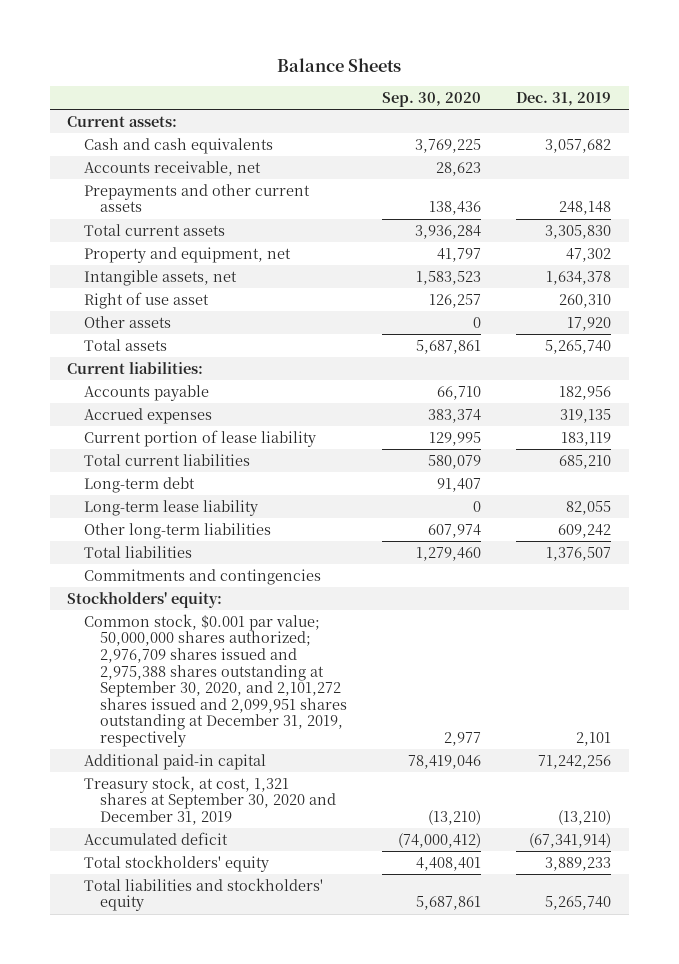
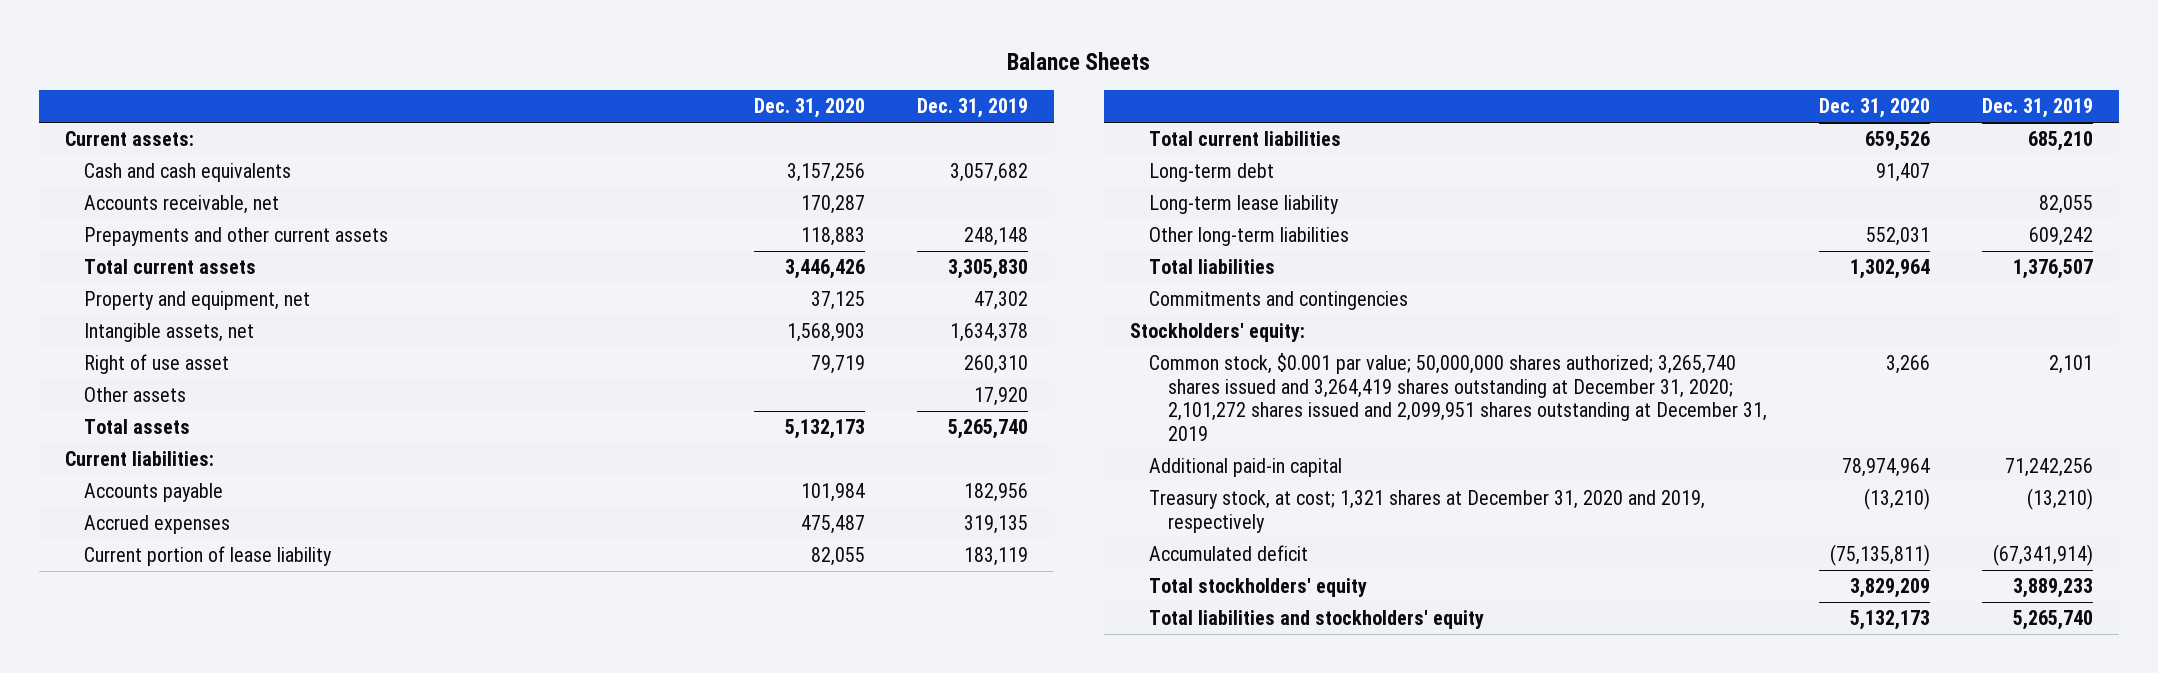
[382,92,482,108] Sep. 30, 2020 -> none
none -> [754,98,866,119] Dec. 31, 2020
[83,613,348,747] Common stock, $0.001 par value; 50,000,000 shares authorized; 2,976,709 shares issued and 2,975,388 shares outstanding at September 30, 2020, and 2,101,272 shares issued and 2,099,951 shares outstanding at December 31, 2019, respectively -> [1148,353,1767,441] Common stock, $0.001 par value; 50,000,000 shares authorized; 3,265,740 shares issued and 3,264,419 shares outstanding at December 31, 2020; 2,101,272 shares issued and 2,099,951 shares outstanding at December 31, 2019
[83,775,337,825] Treasury stock, at cost, 1,321 shares at September 30, 2020 and December 31, 2019 -> [1148,490,1705,533] Treasury stock, at cost; 1,321 shares at December 31, 2020 and 2019, respectively

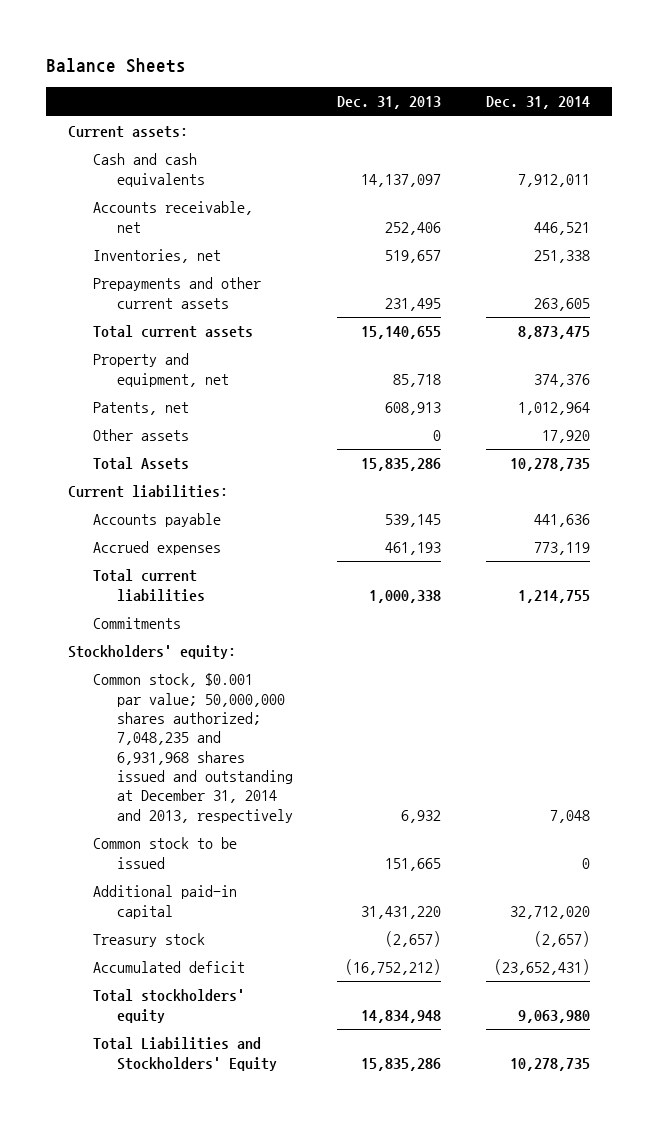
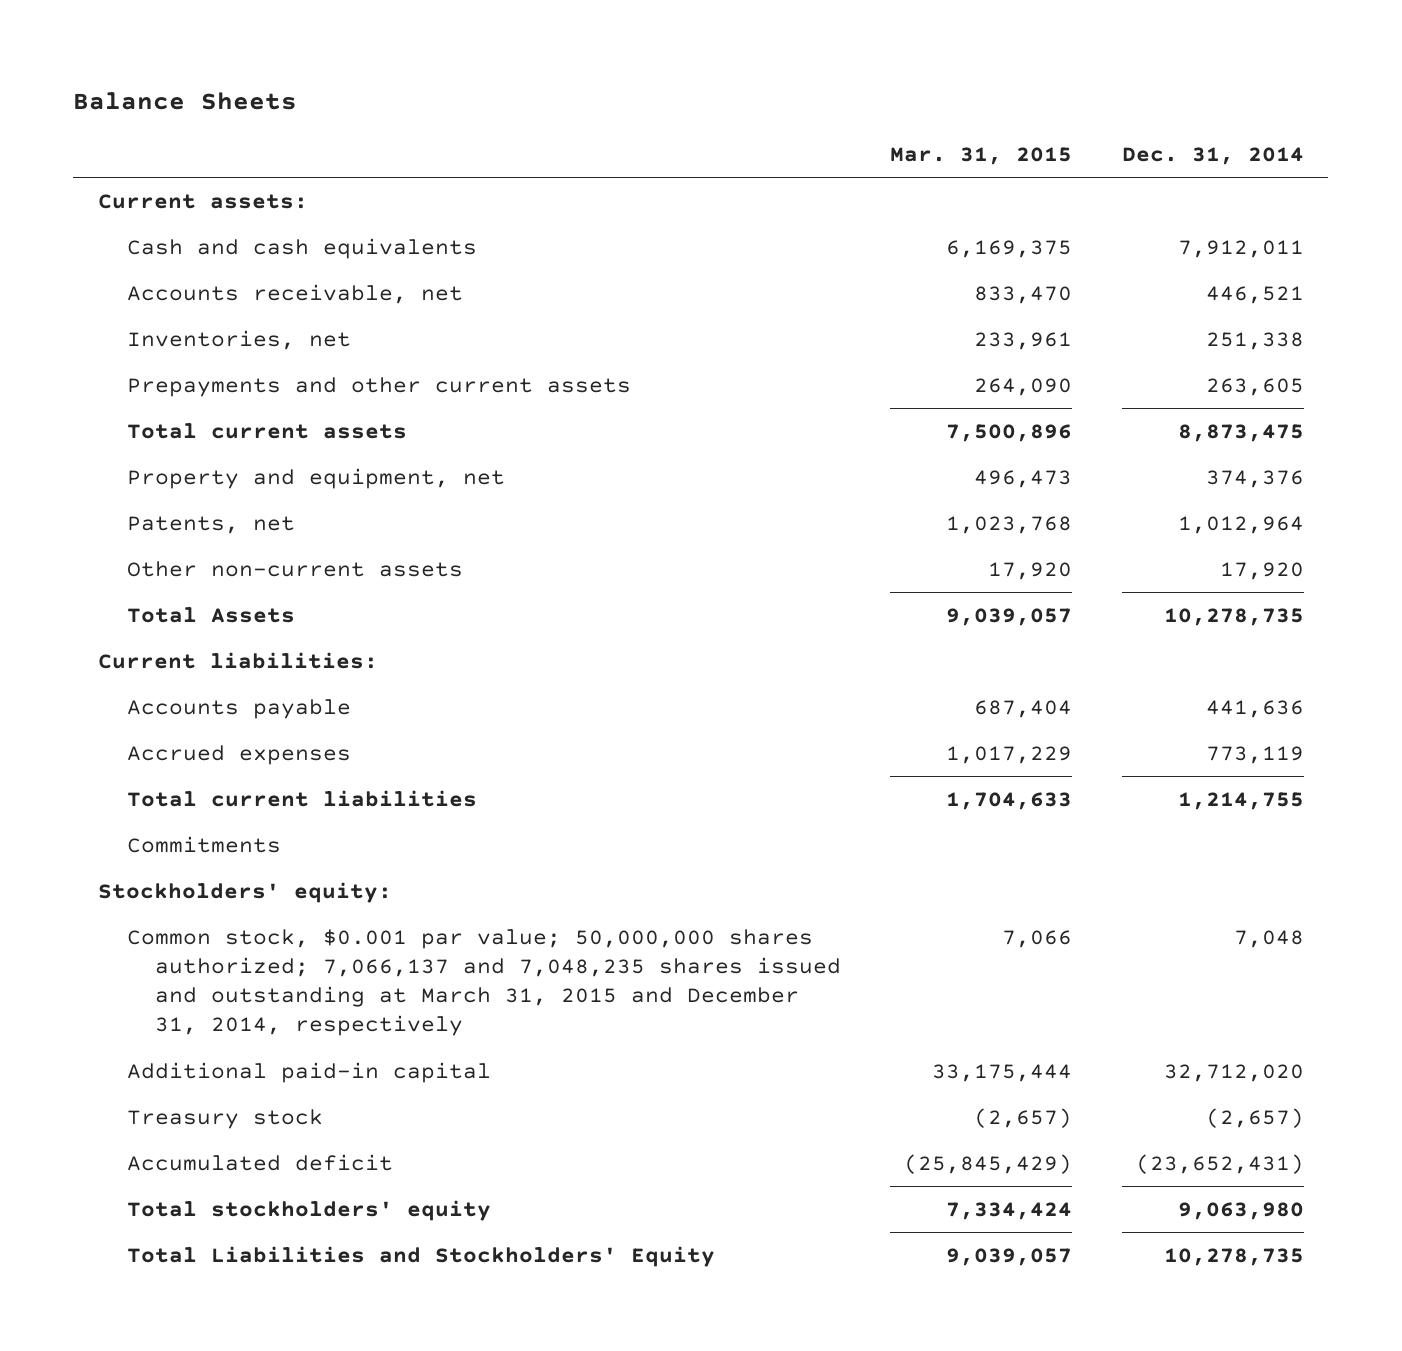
[337,96,442,110] Dec. 31, 2013 -> none
none -> [890,146,1073,165] Mar. 31, 2015
[92,429,189,442] Other assets -> [126,560,463,577] Other non-current assets
[92,837,237,869] Common stock to be issued -> none
[92,673,293,823] Common stock, $0.001 par value; 50,000,000 shares authorized; 7,048,235 and 6,931,968 shares issued and outstanding at December 31, 2014 and 2013, respectively -> [126,928,842,1037] Common stock, $0.001 par value; 50,000,000 shares authorized; 7,066,137 and 7,048,235 shares issued and outstanding at March 31, 2015 and December 31, 2014, respectively

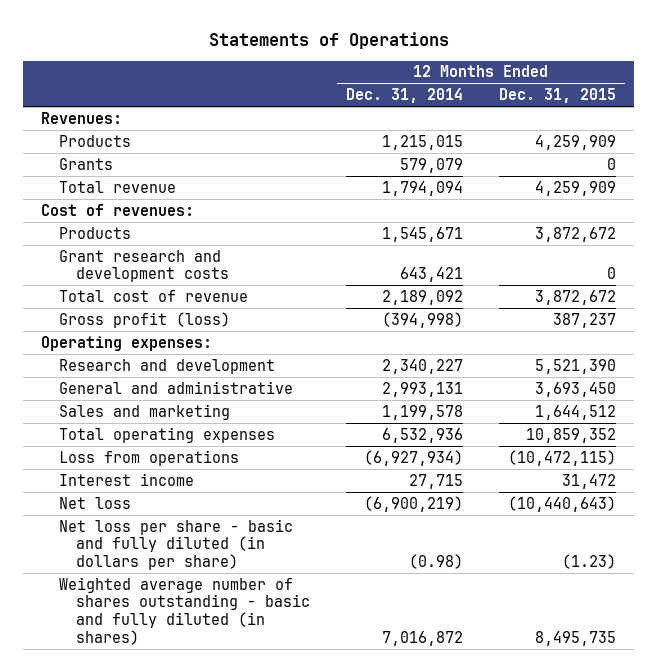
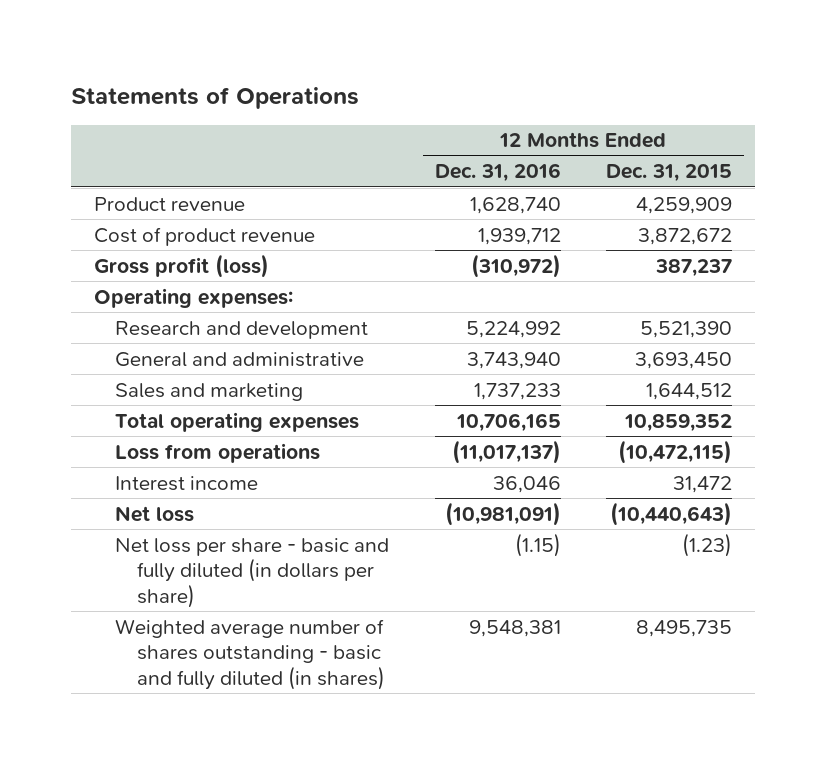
[346,88,464,104] Dec. 31, 2014 -> none
none -> [434,163,561,183] Dec. 31, 2016
[41,111,123,124] Revenues: -> none
[58,134,131,147] Products -> none
[58,157,113,170] Grants -> none
[41,203,195,216] Cost of revenues: -> none
[58,226,131,239] Products -> none
[58,249,230,283] Grant research and development costs -> none
[58,180,176,193] Total revenue -> [93,196,245,211] Product revenue
[58,289,248,302] Total cost of revenue -> [93,226,315,246] Cost of product revenue

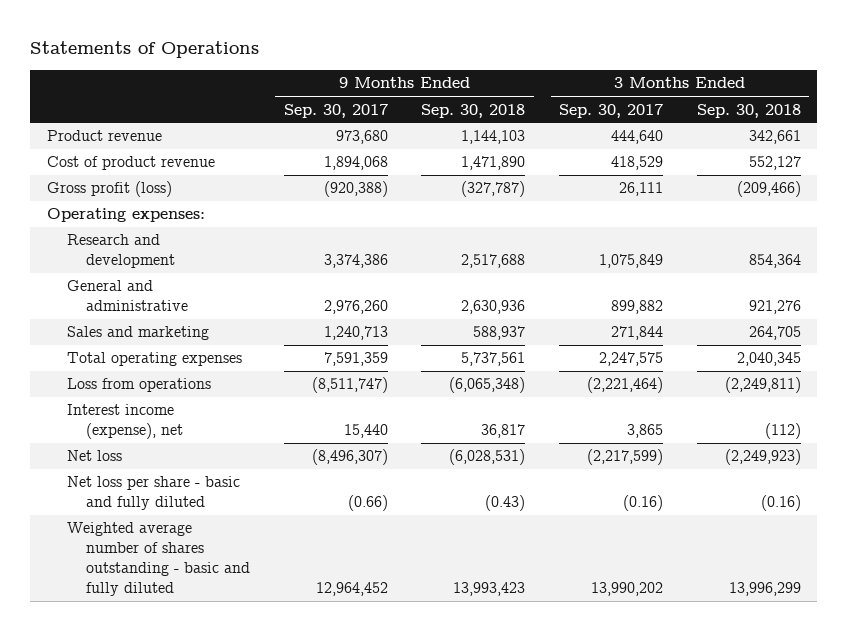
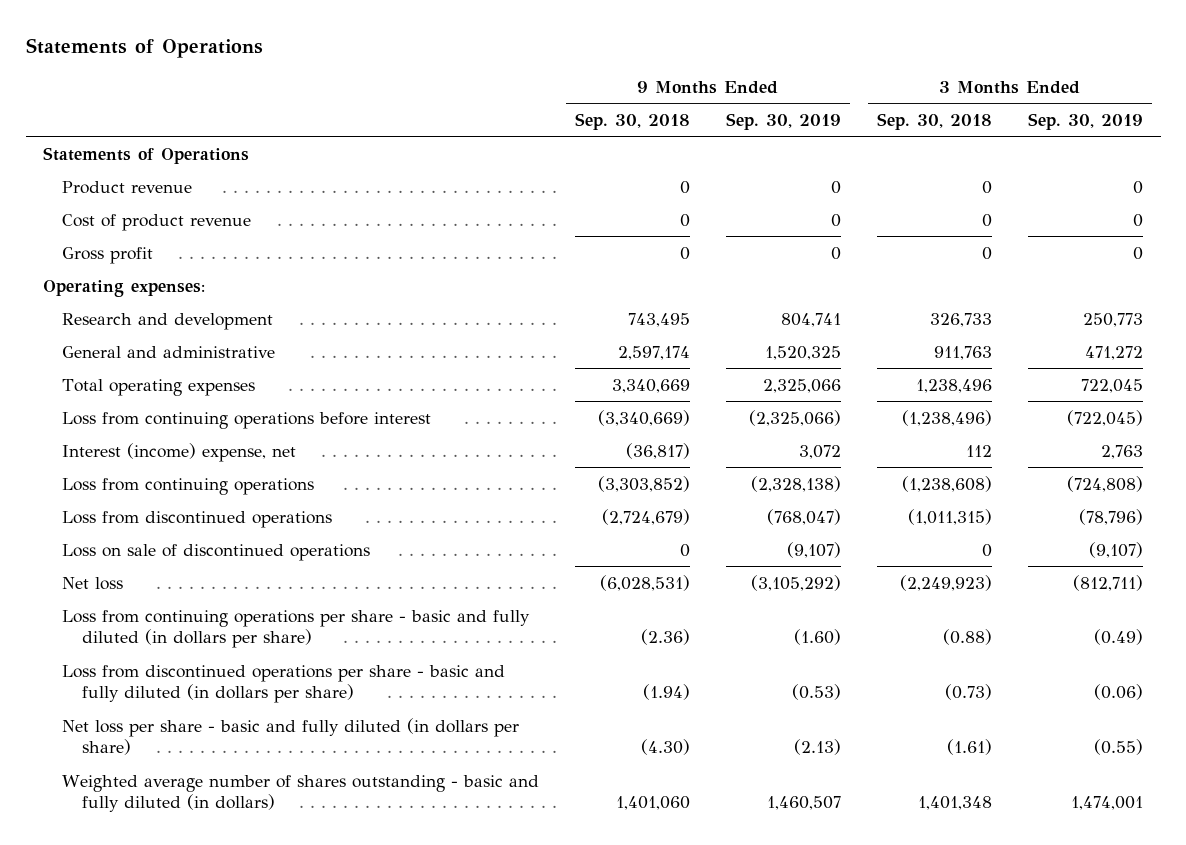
[283,103,388,118] Sep. 30, 2017 -> none
[558,103,663,118] Sep. 30, 2017 -> none
none -> [726,112,842,130] Sep. 30, 2019
none -> [1027,112,1143,130] Sep. 30, 2019
none -> [43,146,250,164] Statements of Operations
[461,130,526,145] 1,144,103 -> [680,180,691,194] 0
[748,130,801,145] 342,661 -> [982,180,993,194] 0
[461,156,526,171] 1,471,890 -> [680,213,691,227] 0
[748,156,801,171] 552,127 -> [982,213,993,227] 0
[47,181,173,198] Gross profit (loss) -> [62,246,154,264] Gross profit
[461,181,526,198] (327,787) -> [680,246,691,260] 0
[736,181,801,198] (209,466) -> [982,246,993,260] 0
[66,326,209,341] Sales and marketing -> none
[461,254,526,269] 2,517,688 -> [628,312,691,327] 743,495
[748,254,801,269] 854,364 -> [930,312,993,327] 326,733
[461,300,526,315] 2,630,936 -> [618,345,691,360] 2,597,174
[748,300,801,315] 921,276 -> [934,345,993,360] 911,763
[461,352,526,367] 5,737,561 -> [612,378,691,393] 3,340,669
[736,352,801,367] 2,040,345 -> [916,378,993,393] 1,238,496
[66,378,211,393] Loss from operations -> [62,411,432,429] Loss from continuing operations before interest
[449,377,526,394] (6,065,348) -> [598,409,691,426] (3,340,669)
[724,377,801,394] (2,249,811) -> [902,409,993,426] (1,238,496)
[66,404,184,440] Interest income (expense), net -> [62,442,297,462] Interest (income) expense, net
[481,424,526,439] 36,817 -> [626,442,691,459] (36,817)
[764,423,801,440] (112) -> [966,444,993,457] 112
none -> [62,477,315,495] Loss from continuing operations
none -> [62,510,333,528] Loss from discontinued operations
none -> [62,543,371,561] Loss on sale of discontinued operations
none -> [62,609,531,649] Loss from continuing operations per share - basic and fully diluted (in dollars per share)
none -> [62,664,506,704] Loss from discontinued operations per share - basic and fully diluted (in dollars per share)
[66,476,240,511] Net loss per share - basic and fully diluted -> [62,717,520,756] Net loss per share - basic and fully diluted (in dollars per share)
[485,495,526,512] (0.43) -> [641,739,691,756] (4.30)
[760,495,801,512] (0.16) -> [947,739,993,756] (1.61)
[66,522,251,597] Weighted average number of shares outstanding - basic and fully diluted -> [62,774,540,813] Weighted average number of shares outstanding - basic and fully diluted (in dollars)
[453,582,526,597] 13,993,423 -> [616,796,691,811] 1,401,060
[728,582,801,597] 13,996,299 -> [918,796,993,811] 1,401,348

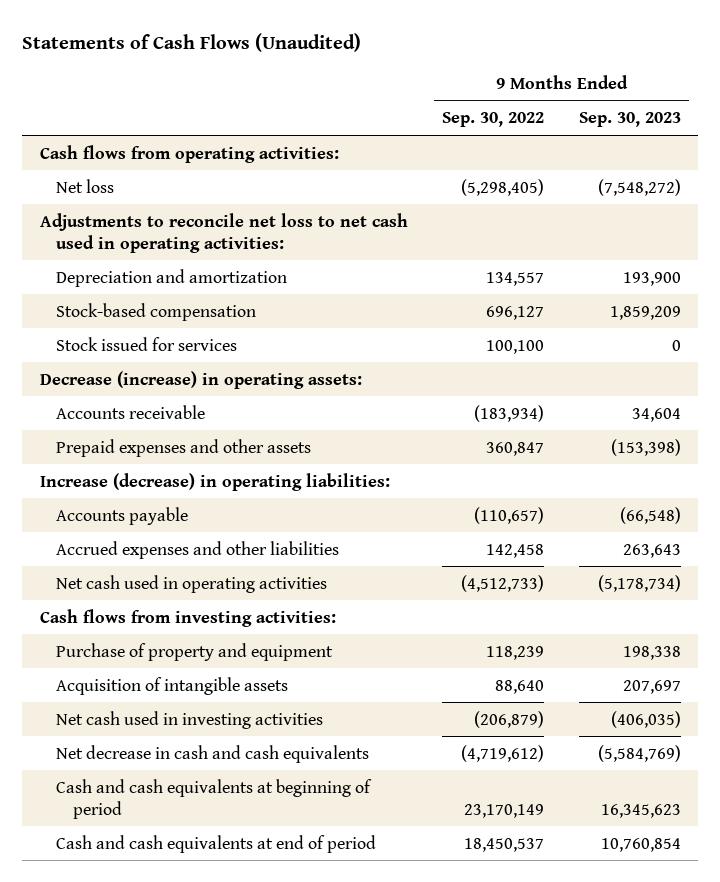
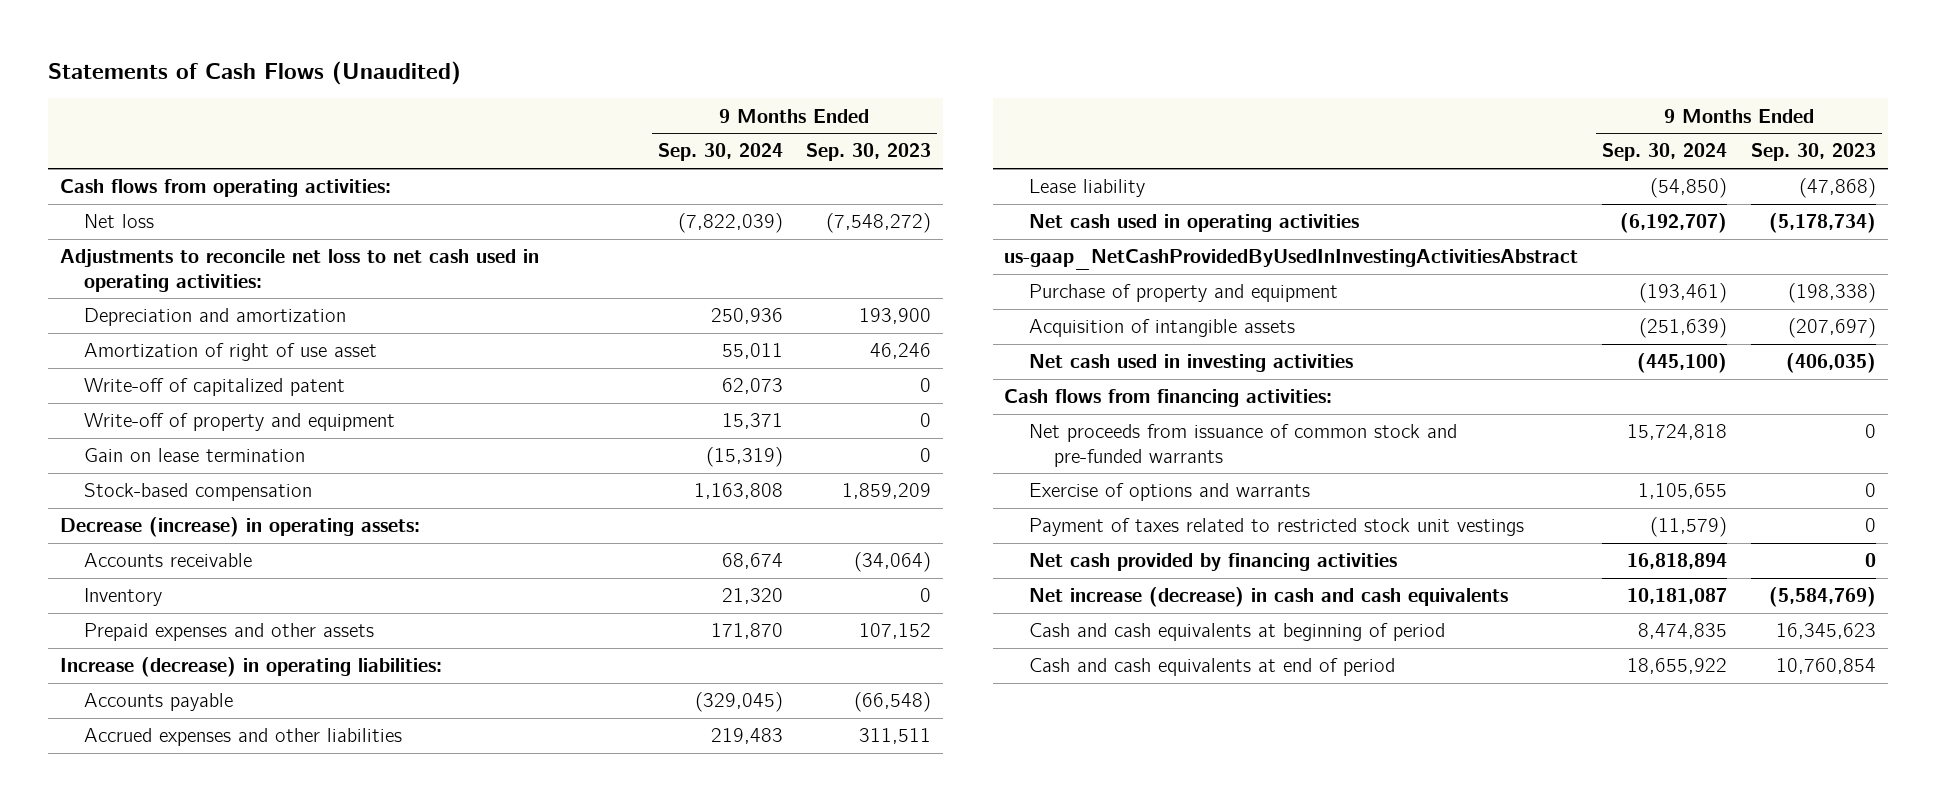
[442,112,545,128] Sep. 30, 2022 -> none
none -> [657,143,783,162] Sep. 30, 2024
none -> [84,343,378,362] Amortization of right of use asset
none -> [84,378,346,397] Write-off of capitalized patent
none -> [84,413,396,432] Write-off of property and equipment
none -> [84,448,306,463] Gain on lease termination
[56,336,238,351] Stock issued for services -> none
[631,407,681,422] 34,604 -> [854,552,932,573] (34,064)
none -> [84,588,163,607] Inventory
[610,438,681,456] (153,398) -> [859,623,932,640] 107,152
[622,543,681,558] 263,643 -> [859,728,932,745] 311,511
none -> [1029,179,1146,198] Lease liability
[39,608,336,627] Cash flows from investing activities: -> [1004,249,1579,271] us-gaap_NetCashProvidedByUsedInInvestingActivitiesAbstract
[622,645,681,660] 198,338 -> [1787,283,1876,304] (198,338)
[622,679,681,694] 207,697 -> [1787,318,1876,339] (207,697)
none -> [1004,389,1333,408] Cash flows from financing activities:
none -> [1029,424,1458,467] Net proceeds from issuance of common stock and pre-funded warrants
none -> [1029,483,1311,502] Exercise of options and warrants
none -> [1029,518,1525,537] Payment of taxes related to restricted stock unit vestings
none -> [1029,553,1398,572] Net cash provided by financing activities
[56,744,370,763] Net decrease in cash and cash equivalents -> [1029,587,1509,608] Net increase (decrease) in cash and cash equivalents

